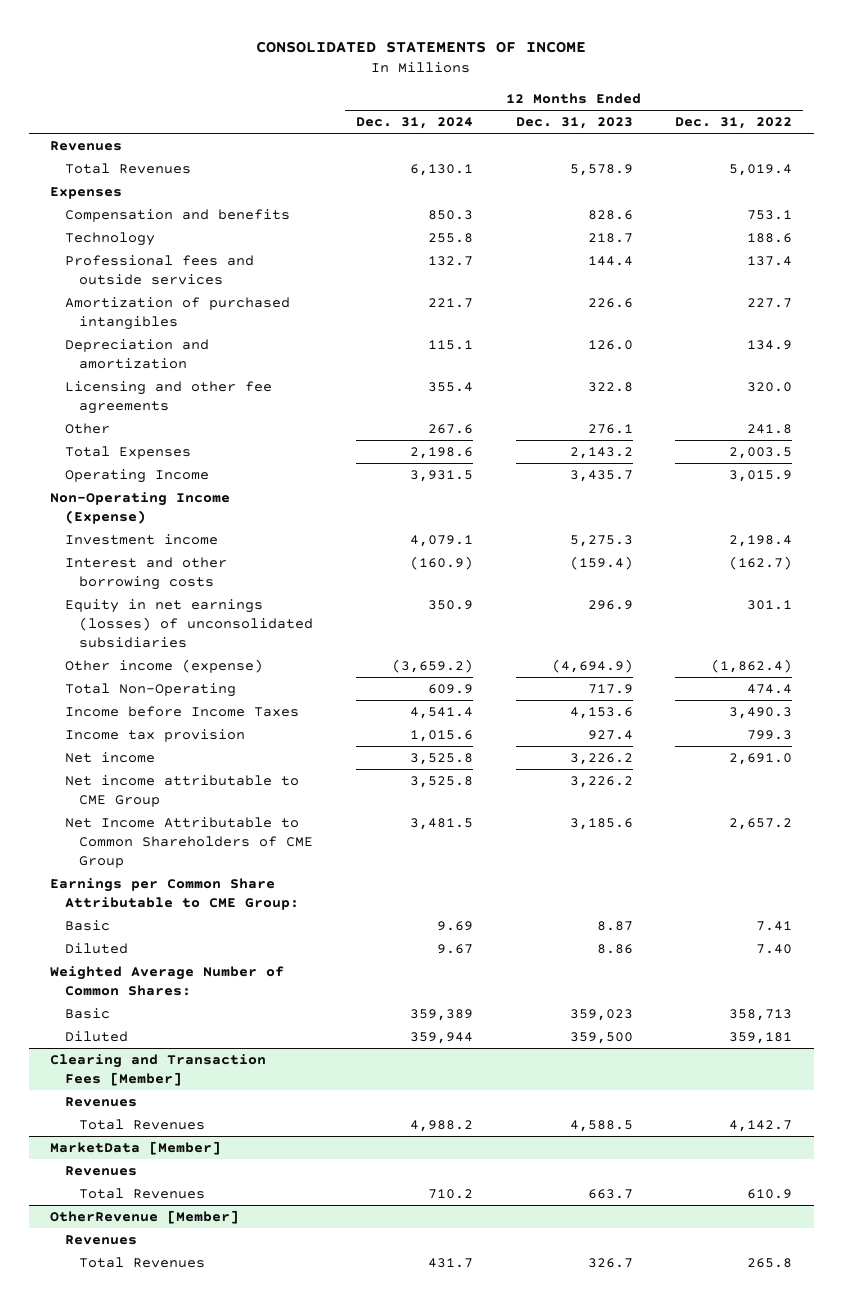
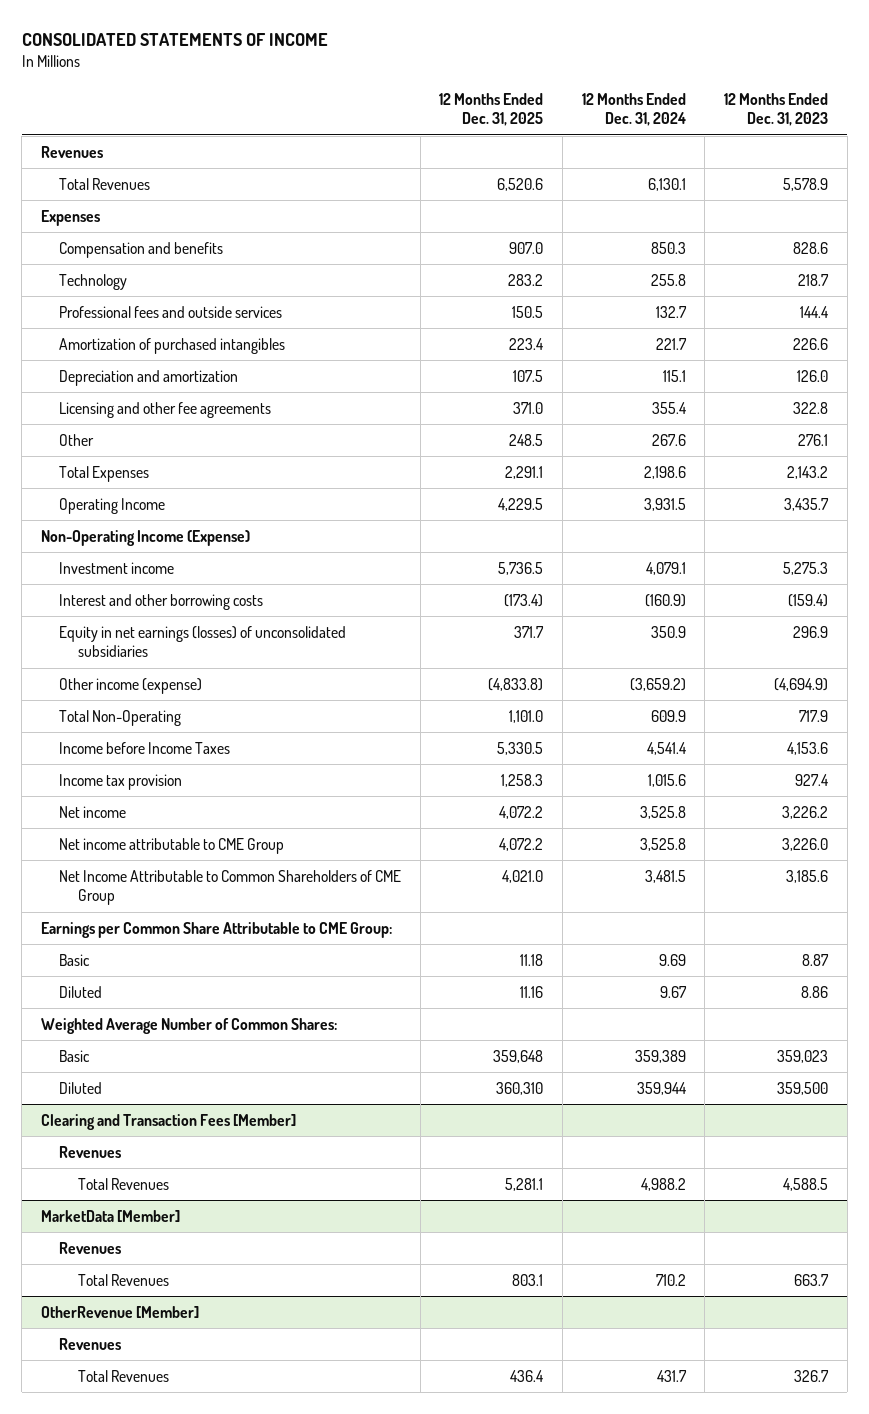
[675,117,793,130] Dec. 31, 2022 -> none
none -> [439,92,544,127] 12 Months Ended Dec. 31, 2025
[569,776,633,789] 3,226.2 -> [782,837,829,851] 3,226.0

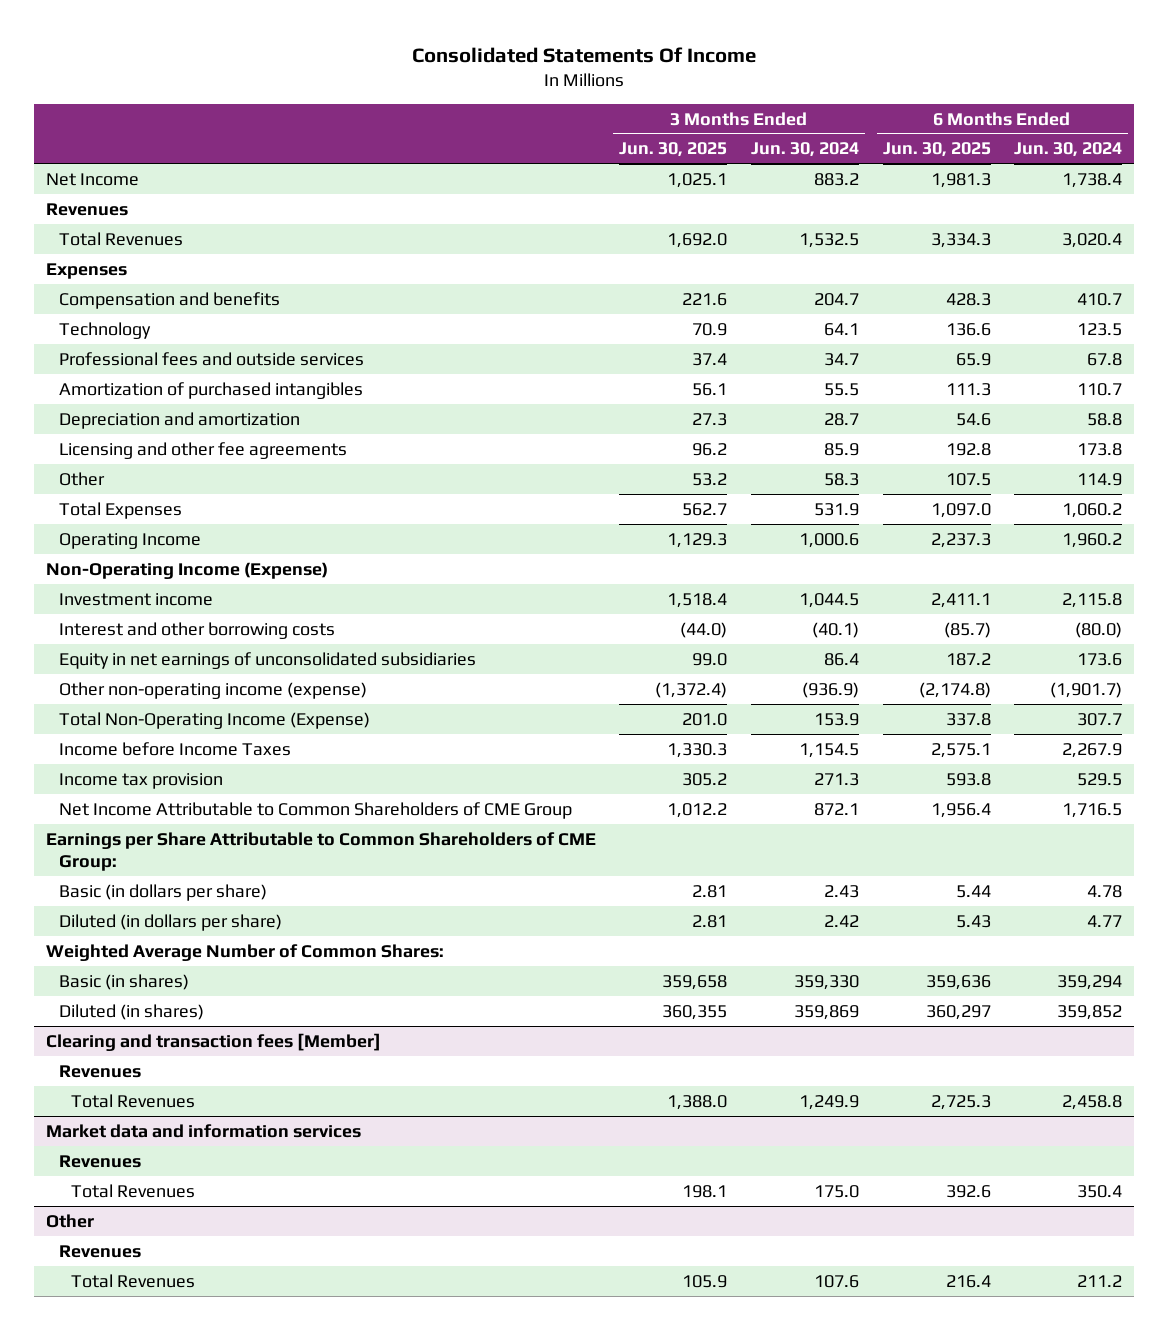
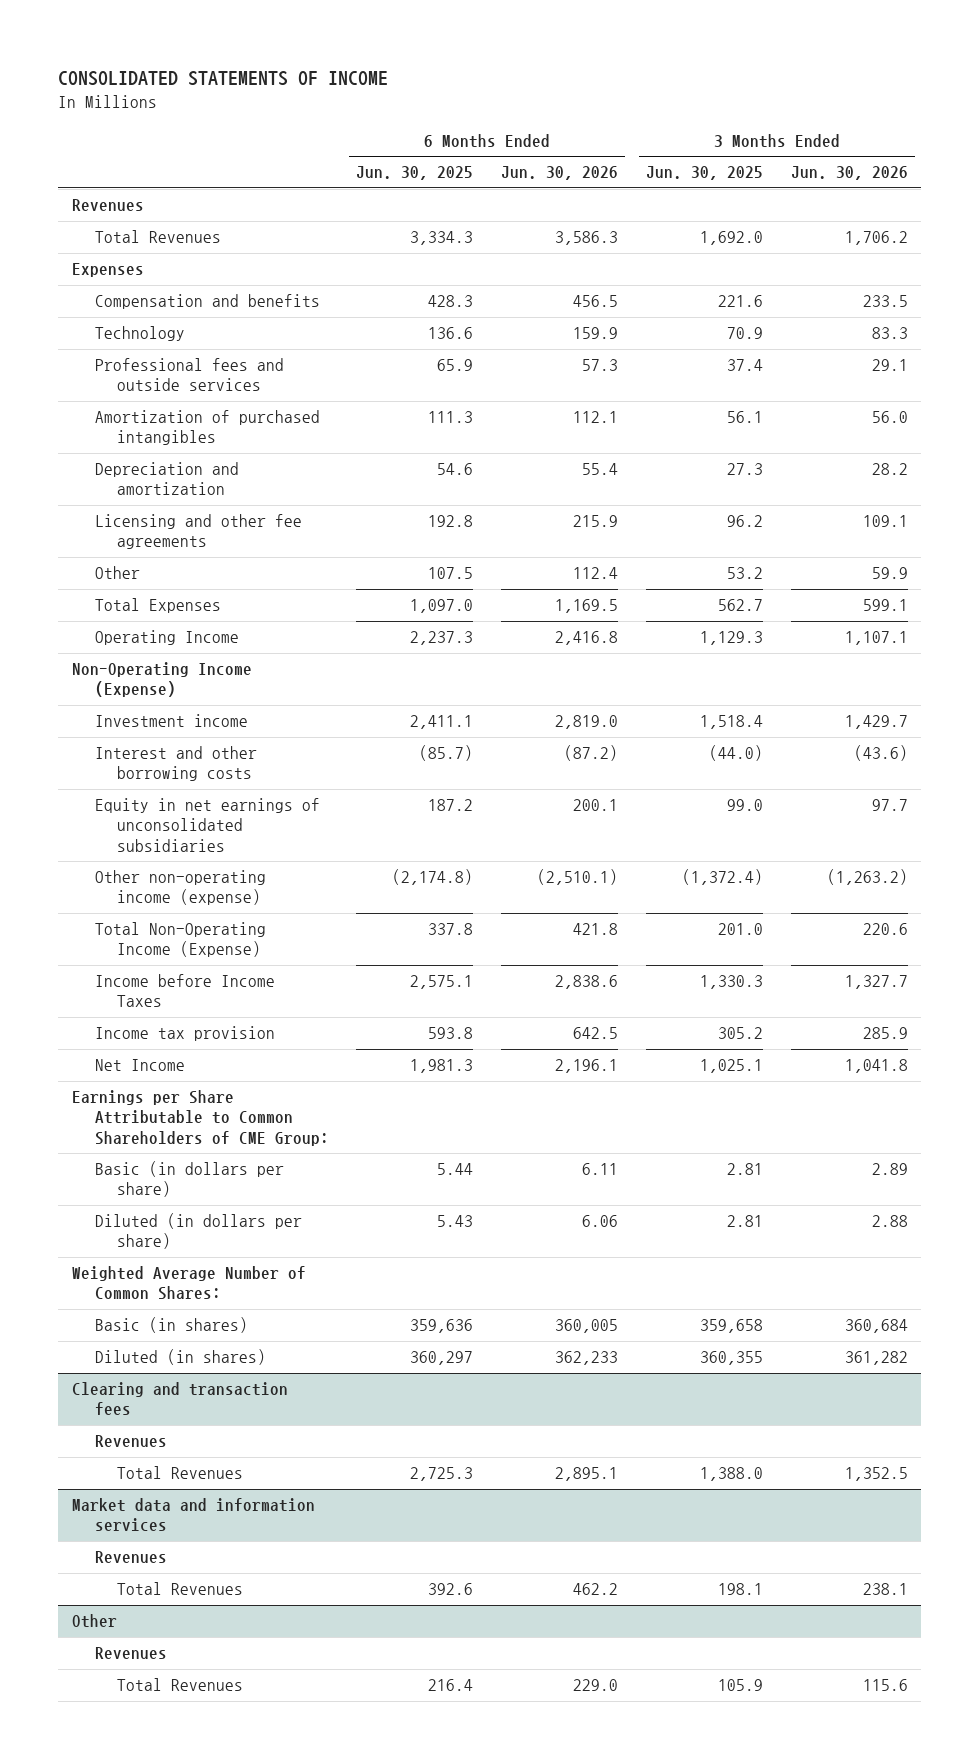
[411,46,756,63] Consolidated Statements Of Income -> [58,71,389,87] CONSOLIDATED STATEMENTS OF INCOME
[750,142,859,158] Jun. 30, 2024 -> none
[1014,142,1123,158] Jun. 30, 2024 -> none
none -> [501,166,619,181] Jun. 30, 2026
none -> [790,166,908,181] Jun. 30, 2026
[58,801,572,819] Net Income Attributable to Common Shareholders of CME Group -> none
[45,172,139,186] Net Income -> [94,1059,185,1072] Net Income
[45,1032,381,1051] Clearing and transaction fees [Member] -> [72,1382,289,1416] Clearing and transaction fees

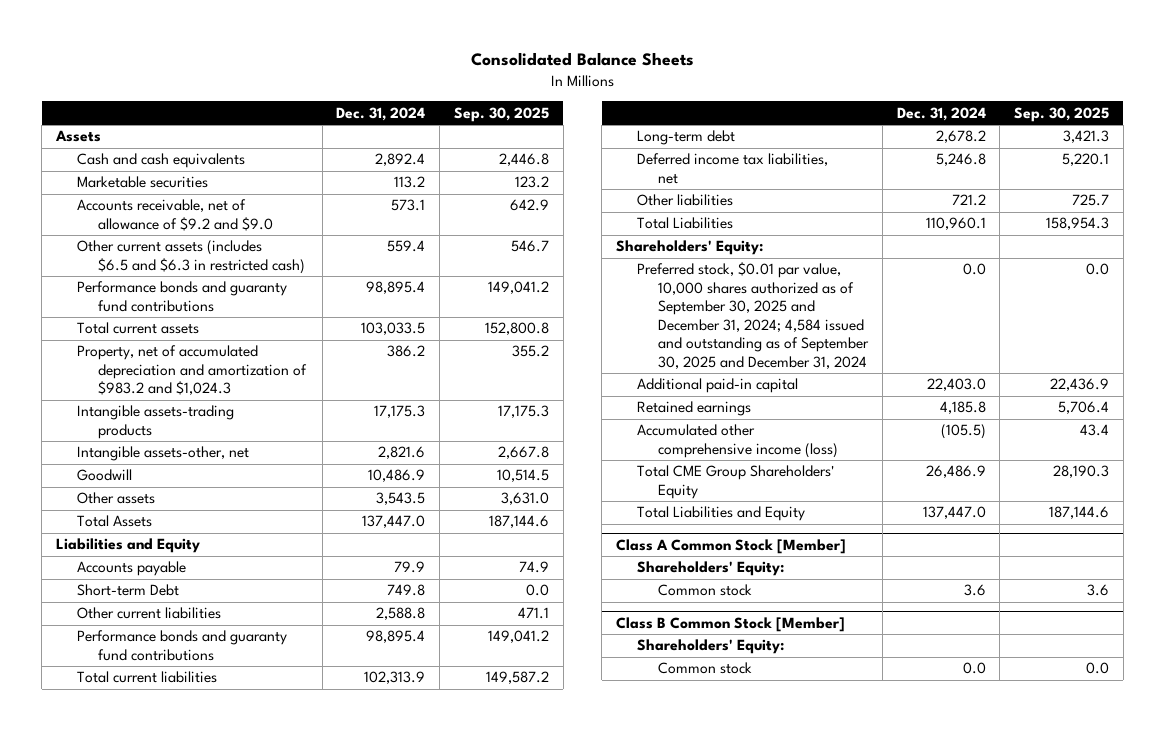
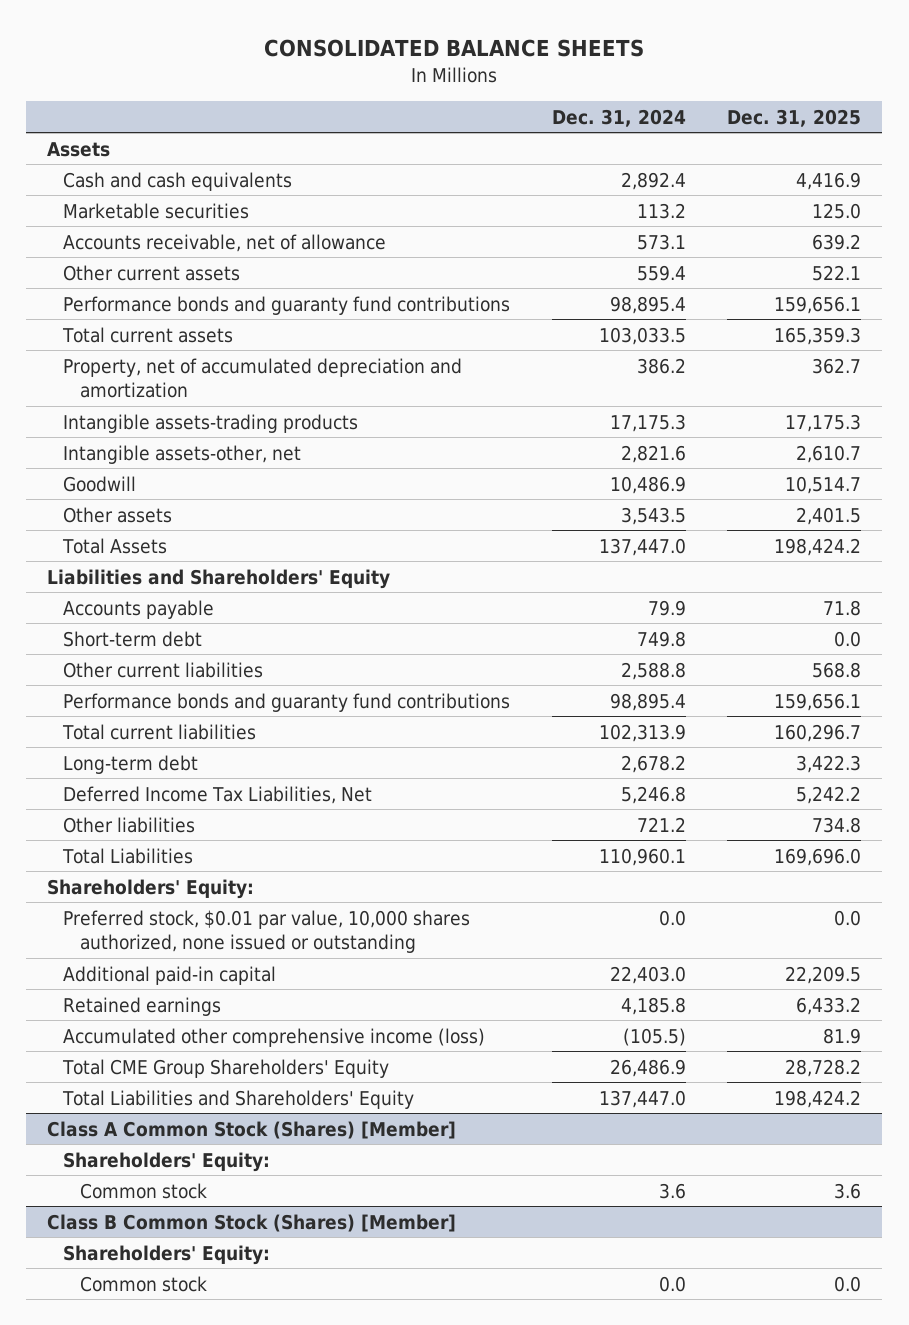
[470,52,694,67] Consolidated Balance Sheets -> [264,38,645,57] CONSOLIDATED BALANCE SHEETS
[454,106,550,122] Sep. 30, 2025 -> none
none -> [727,108,862,127] Dec. 31, 2025
[76,199,273,231] Accounts receivable, net of allowance of $9.2 and $9.0 -> [63,233,387,252] Accounts receivable, net of allowance
[76,240,305,274] Other current assets (includes $6.5 and $6.3 in restricted cash) -> [63,264,241,281] Other current assets
[76,345,307,396] Property, net of accumulated depreciation and amortization of $983.2 and $1,024.3 -> [63,357,463,399] Property, net of accumulated depreciation and amortization
[55,538,200,554] Liabilities and Equity -> [47,568,391,589] Liabilities and Shareholders' Equity
[76,584,179,597] Short-term Debt -> [63,630,203,647] Short-term debt
[636,153,828,184] Deferred income tax liabilities, net -> [63,785,373,804] Deferred Income Tax Liabilities, Net
[636,262,869,369] Preferred stock, $0.01 par value, 10,000 shares authorized as of September 30, 2025 and December 31, 2024; 4,584 issued and outstanding as of September 30, 2025 and December 31, 2024 -> [63,909,471,954] Preferred stock, $0.01 par value, 10,000 shares authorized, none issued or outstanding
[636,506,805,522] Total Liabilities and Equity -> [62,1089,415,1109] Total Liabilities and Shareholders' Equity
[615,538,846,554] Class A Common Stock [Member] -> [47,1120,457,1139] Class A Common Stock (Shares) [Member]
[615,616,845,632] Class B Common Stock [Member] -> [47,1213,457,1232] Class B Common Stock (Shares) [Member]

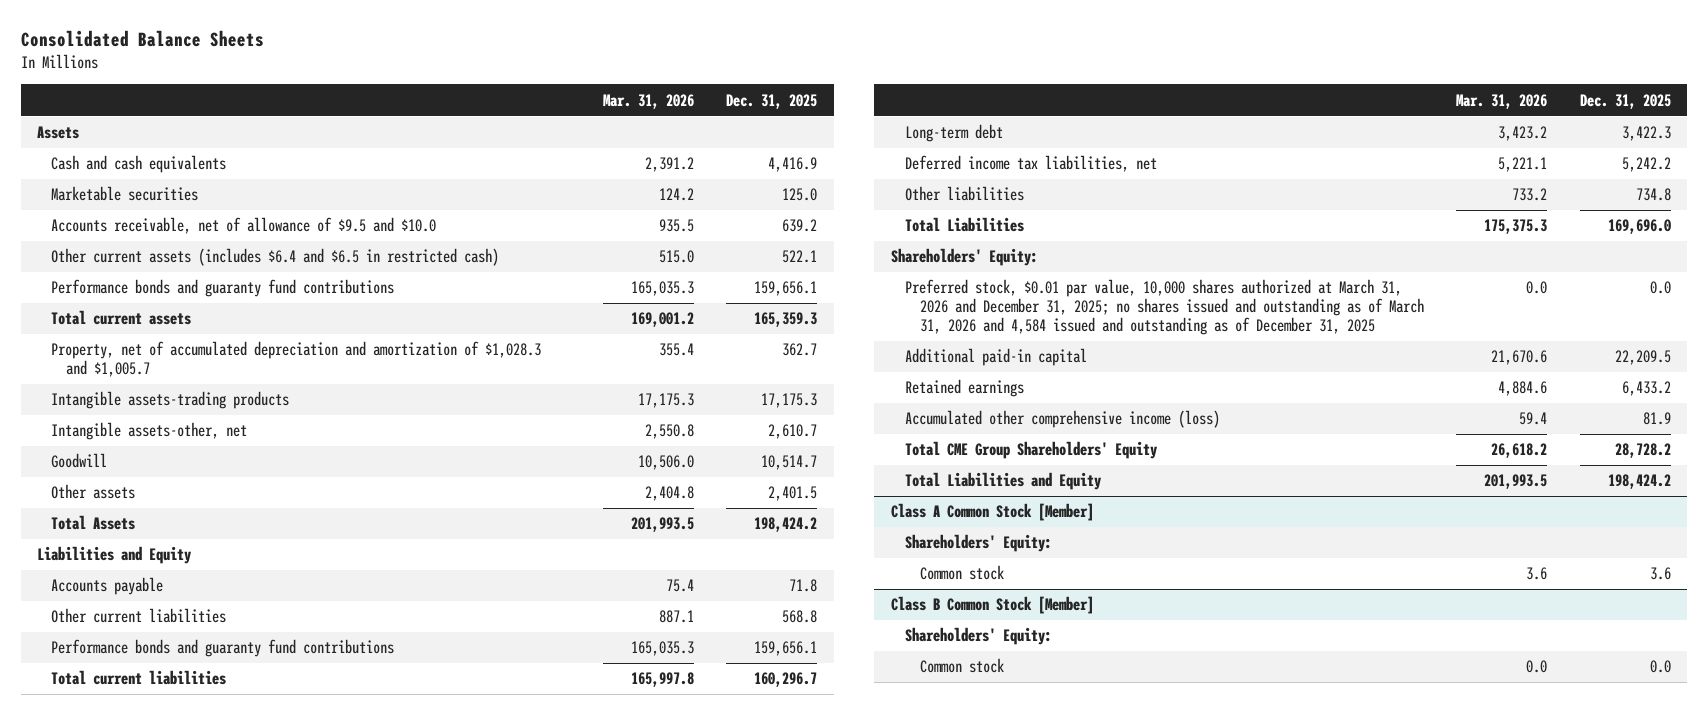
[264,38,645,57] CONSOLIDATED BALANCE SHEETS -> [20,29,264,47] Consolidated Balance Sheets
[551,108,686,127] Dec. 31, 2024 -> none
none -> [602,93,694,109] Mar. 31, 2026
[63,233,387,252] Accounts receivable, net of allowance -> [51,217,437,235] Accounts receivable, net of allowance of $9.5 and $10.0
[63,264,241,281] Other current assets -> [51,248,500,267] Other current assets (includes $6.4 and $6.5 in restricted cash)
[63,357,463,399] Property, net of accumulated depreciation and amortization -> [51,341,542,378] Property, net of accumulated depreciation and amortization of $1,028.3 and $1,005.7
[47,568,391,589] Liabilities and Shareholders' Equity -> [36,546,191,565] Liabilities and Equity
[63,630,203,647] Short-term debt -> none
[63,785,373,804] Deferred Income Tax Liabilities, Net -> [905,155,1158,173] Deferred income tax liabilities, net
[63,909,471,954] Preferred stock, $0.01 par value, 10,000 shares authorized, none issued or outstanding -> [905,279,1424,336] Preferred stock, $0.01 par value, 10,000 shares authorized at March 31, 2026 and December 31, 2025; no shares issued and outstanding as of March 31, 2026 and 4,584 issued and outstanding as of December 31, 2025
[62,1089,415,1109] Total Liabilities and Shareholders' Equity -> [905,472,1102,491] Total Liabilities and Equity
[47,1120,457,1139] Class A Common Stock (Shares) [Member] -> [890,503,1094,522] Class A Common Stock [Member]
[47,1213,457,1232] Class B Common Stock (Shares) [Member] -> [890,596,1094,615] Class B Common Stock [Member]

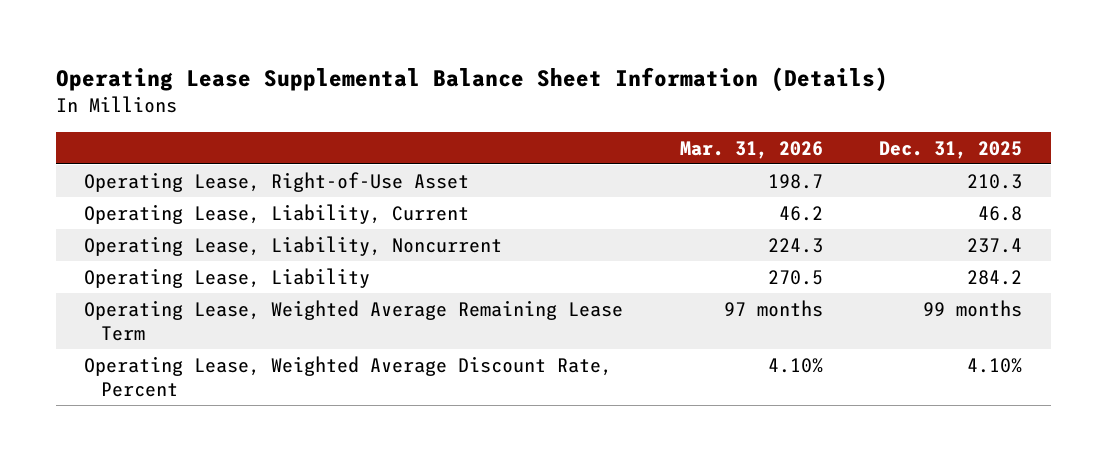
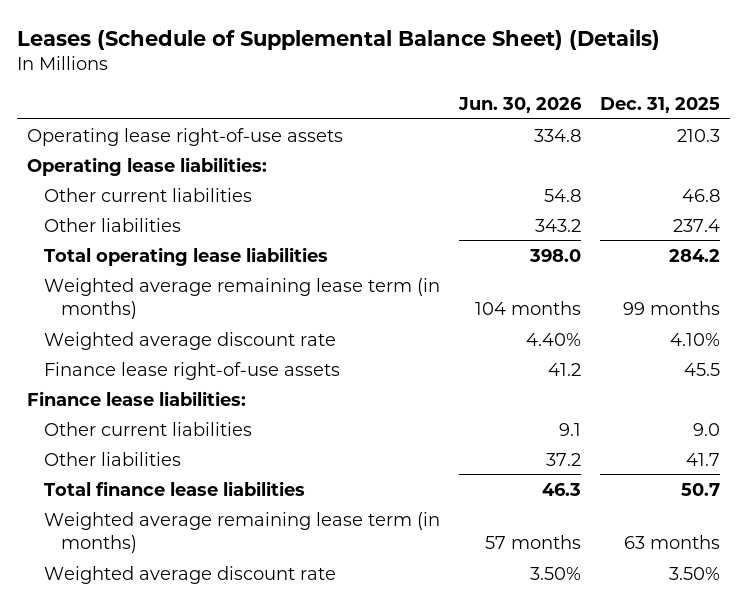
[55,66,888,92] Operating Lease Supplemental Balance Sheet Information (Details) -> [17,28,661,50] Leases (Schedule of Supplemental Balance Sheet) (Details)
[679,140,823,159] Mar. 31, 2026 -> none
none -> [458,96,583,113] Jun. 30, 2026
[84,171,470,192] Operating Lease, Right-of-Use Asset -> [27,127,344,146] Operating lease right-of-use assets
none -> [27,156,268,176] Operating lease liabilities:
[84,203,470,224] Operating Lease, Liability, Current -> [43,187,252,202] Other current liabilities
[84,235,503,256] Operating Lease, Liability, Noncurrent -> [43,217,181,232] Other liabilities
[84,267,371,288] Operating Lease, Liability -> [43,246,328,266] Total operating lease liabilities
[84,299,624,341] Operating Lease, Weighted Average Remaining Lease Term -> [43,277,440,319] Weighted average remaining lease term (in months)
[84,355,613,397] Operating Lease, Weighted Average Discount Rate, Percent -> [43,331,336,350] Weighted average discount rate
none -> [43,361,340,380] Finance lease right-of-use assets
none -> [27,390,247,406] Finance lease liabilities:
none -> [43,421,252,436] Other current liabilities
none -> [43,451,181,466] Other liabilities
none -> [43,480,305,496] Total finance lease liabilities
none -> [43,511,440,553] Weighted average remaining lease term (in months)
none -> [43,565,336,584] Weighted average discount rate

